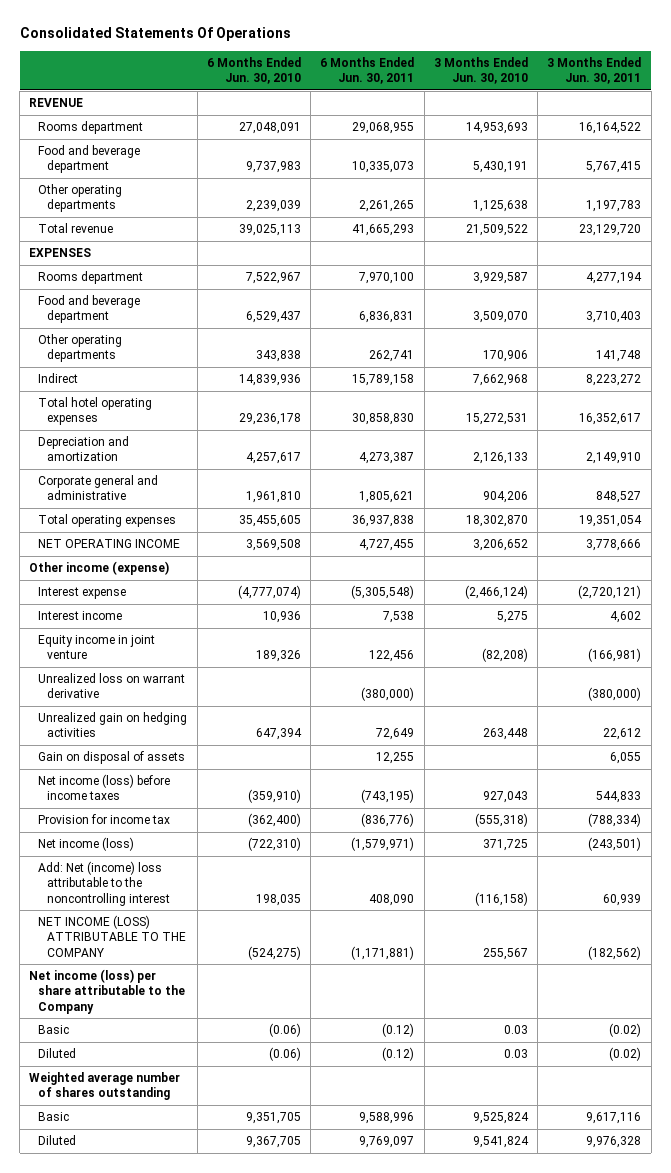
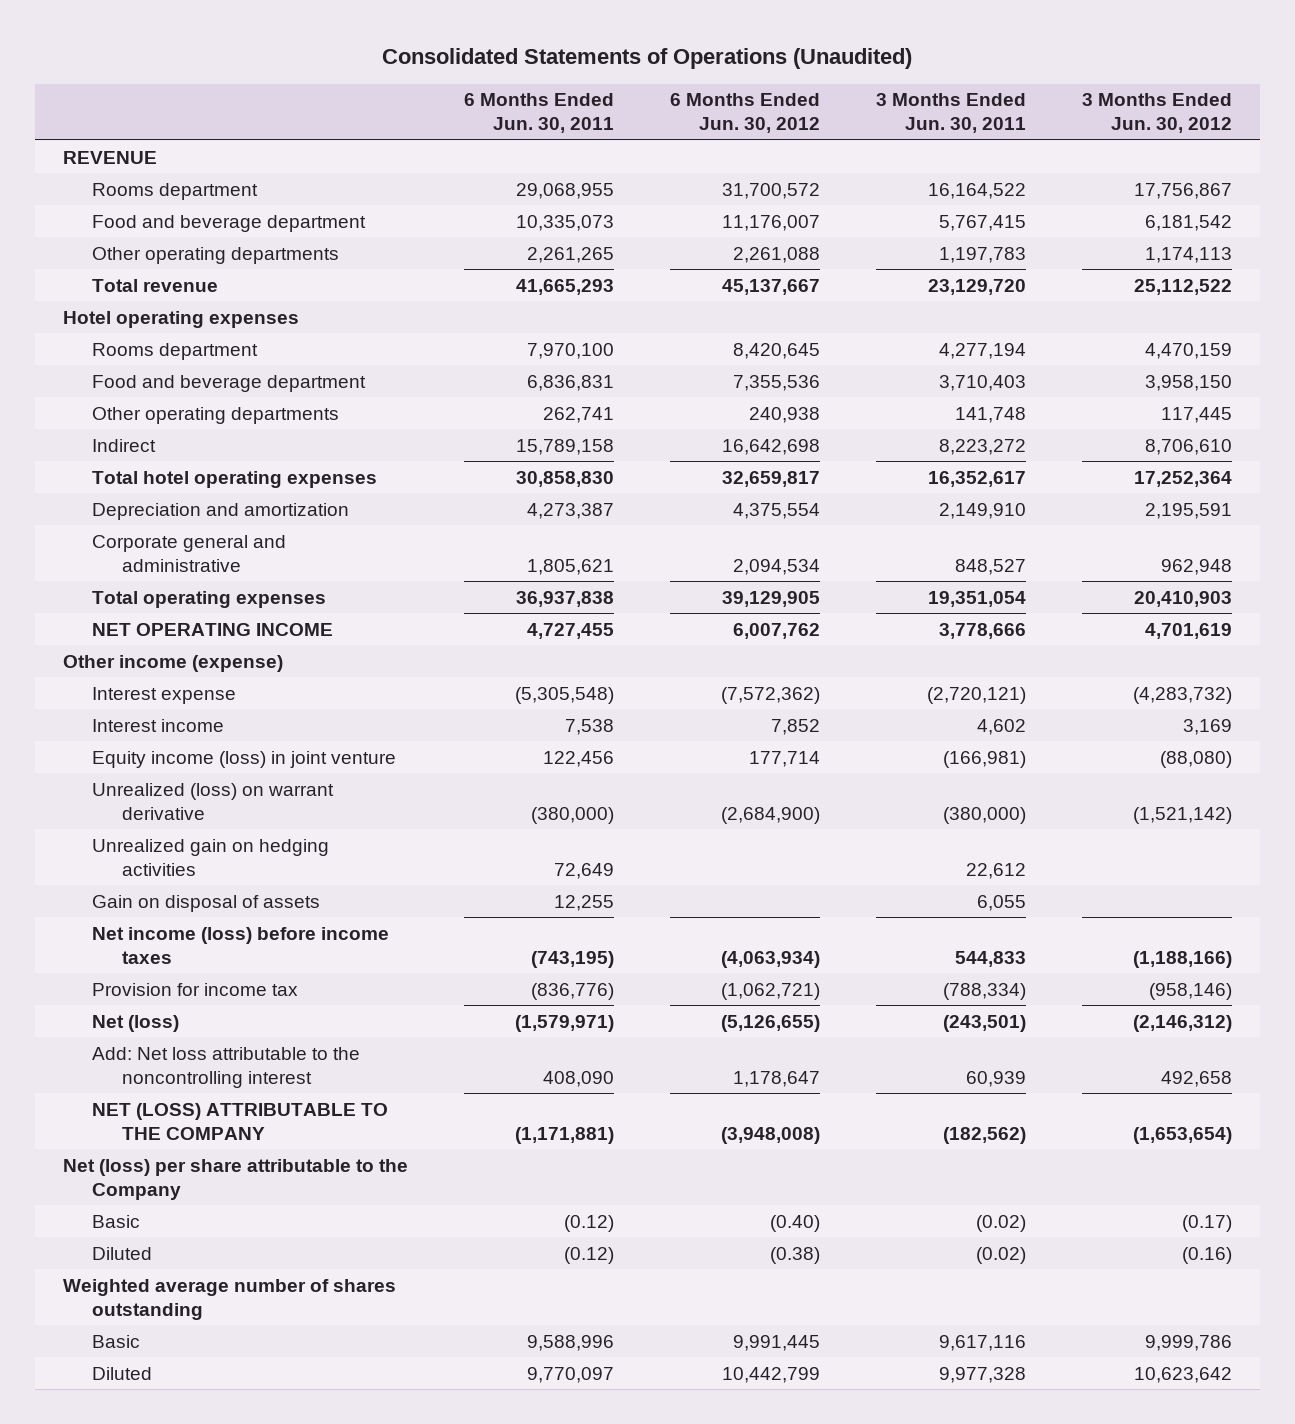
[19,27,291,42] Consolidated Statements Of Operations -> [382,48,913,70] Consolidated Statements of Operations (Unaudited)
[206,56,301,85] 6 Months Ended Jun. 30, 2010 -> none
[433,56,528,85] 3 Months Ended Jun. 30, 2010 -> none
none -> [669,93,820,134] 6 Months Ended Jun. 30, 2012
none -> [1081,93,1232,134] 3 Months Ended Jun. 30, 2012
[29,248,92,258] EXPENSES -> none
none -> [62,310,299,328] Hotel operating expenses
[38,635,156,660] Equity income in joint venture -> [92,750,397,768] Equity income (loss) in joint venture
[38,673,186,699] Unrealized loss on warrant derivative -> [92,782,335,820] Unrealized (loss) on warrant derivative
[38,837,135,852] Net income (loss) -> [92,1014,180,1032] Net (loss)
[38,861,171,906] Add: Net (income) loss attributable to the noncontrolling interest -> [92,1046,361,1088] Add: Net loss attributable to the noncontrolling interest
[38,915,187,957] NET INCOME (LOSS) ATTRIBUTABLE TO THE COMPANY -> [92,1102,389,1140] NET (LOSS) ATTRIBUTABLE TO THE COMPANY
[29,969,186,1014] Net income (loss) per share attributable to the Company -> [62,1158,408,1200] Net (loss) per share attributable to the Company
[359,1136,415,1149] 9,769,097 -> [526,1366,614,1383] 9,770,097
[586,1136,642,1149] 9,976,328 -> [938,1366,1026,1383] 9,977,328

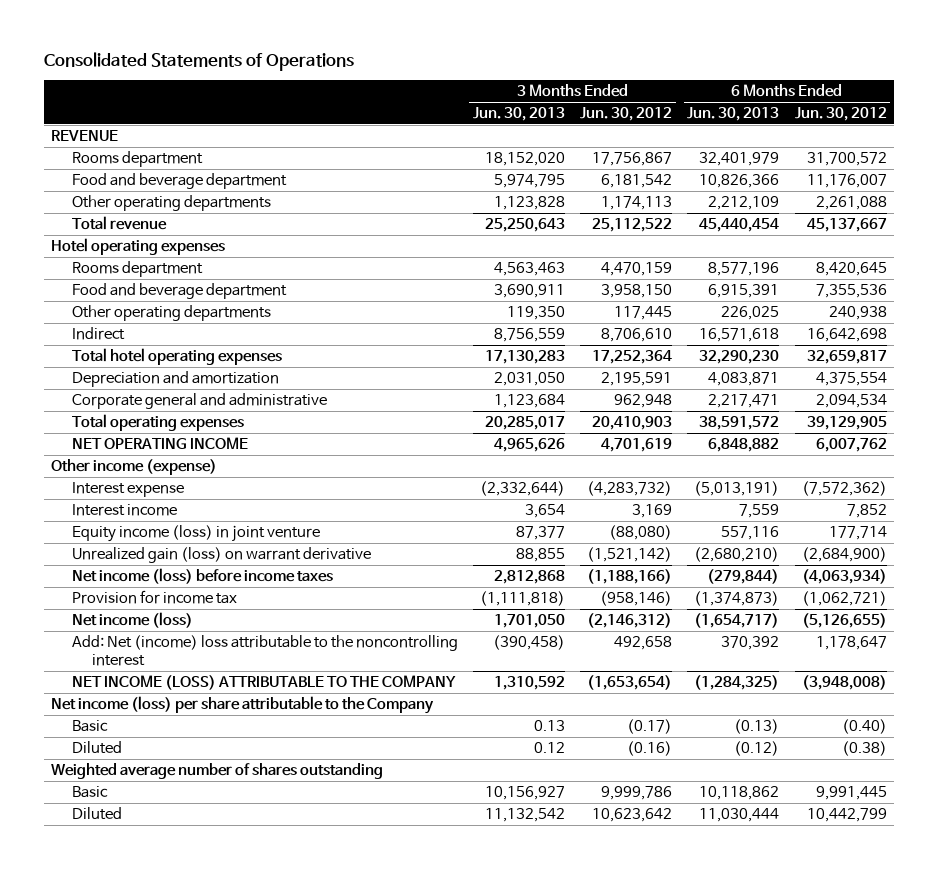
[382,48,913,70] Consolidated Statements of Operations (Unaudited) -> [43,52,354,72] Consolidated Statements of Operations
[463,93,614,134] 6 Months Ended Jun. 30, 2011 -> none
[875,93,1026,134] 3 Months Ended Jun. 30, 2011 -> none
none -> [472,107,565,122] Jun. 30, 2013
none -> [687,107,780,122] Jun. 30, 2013
[92,838,330,876] Unrealized gain on hedging activities -> none
[92,894,321,912] Gain on disposal of assets -> none
[92,782,335,820] Unrealized (loss) on warrant derivative -> [71,547,371,564] Unrealized gain (loss) on warrant derivative
[92,1014,180,1032] Net (loss) -> [71,612,193,629] Net income (loss)
[92,1046,361,1088] Add: Net loss attributable to the noncontrolling interest -> [71,635,458,666] Add: Net (income) loss attributable to the noncontrolling interest
[92,1102,389,1140] NET (LOSS) ATTRIBUTABLE TO THE COMPANY -> [71,675,456,691] NET INCOME (LOSS) ATTRIBUTABLE TO THE COMPANY
[62,1158,408,1200] Net (loss) per share attributable to the Company -> [51,696,435,715] Net income (loss) per share attributable to the Company

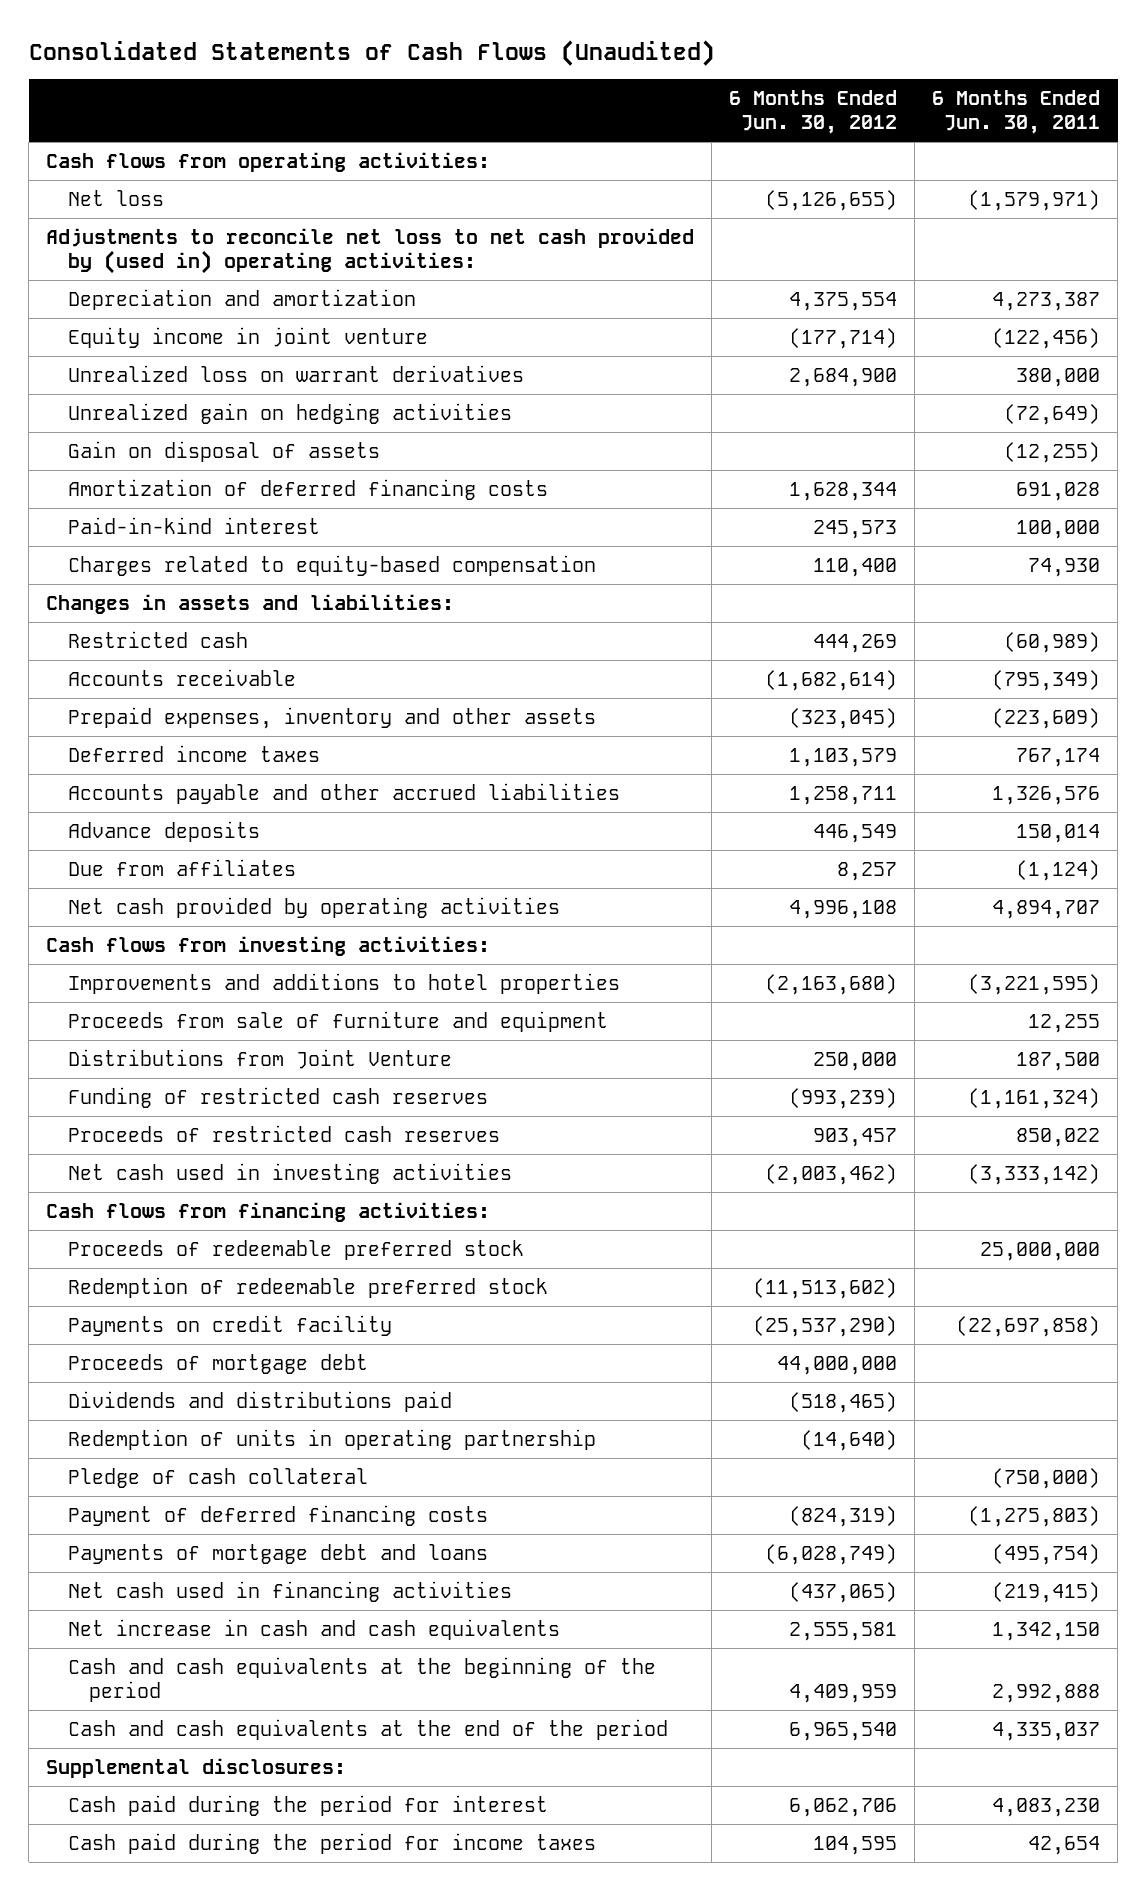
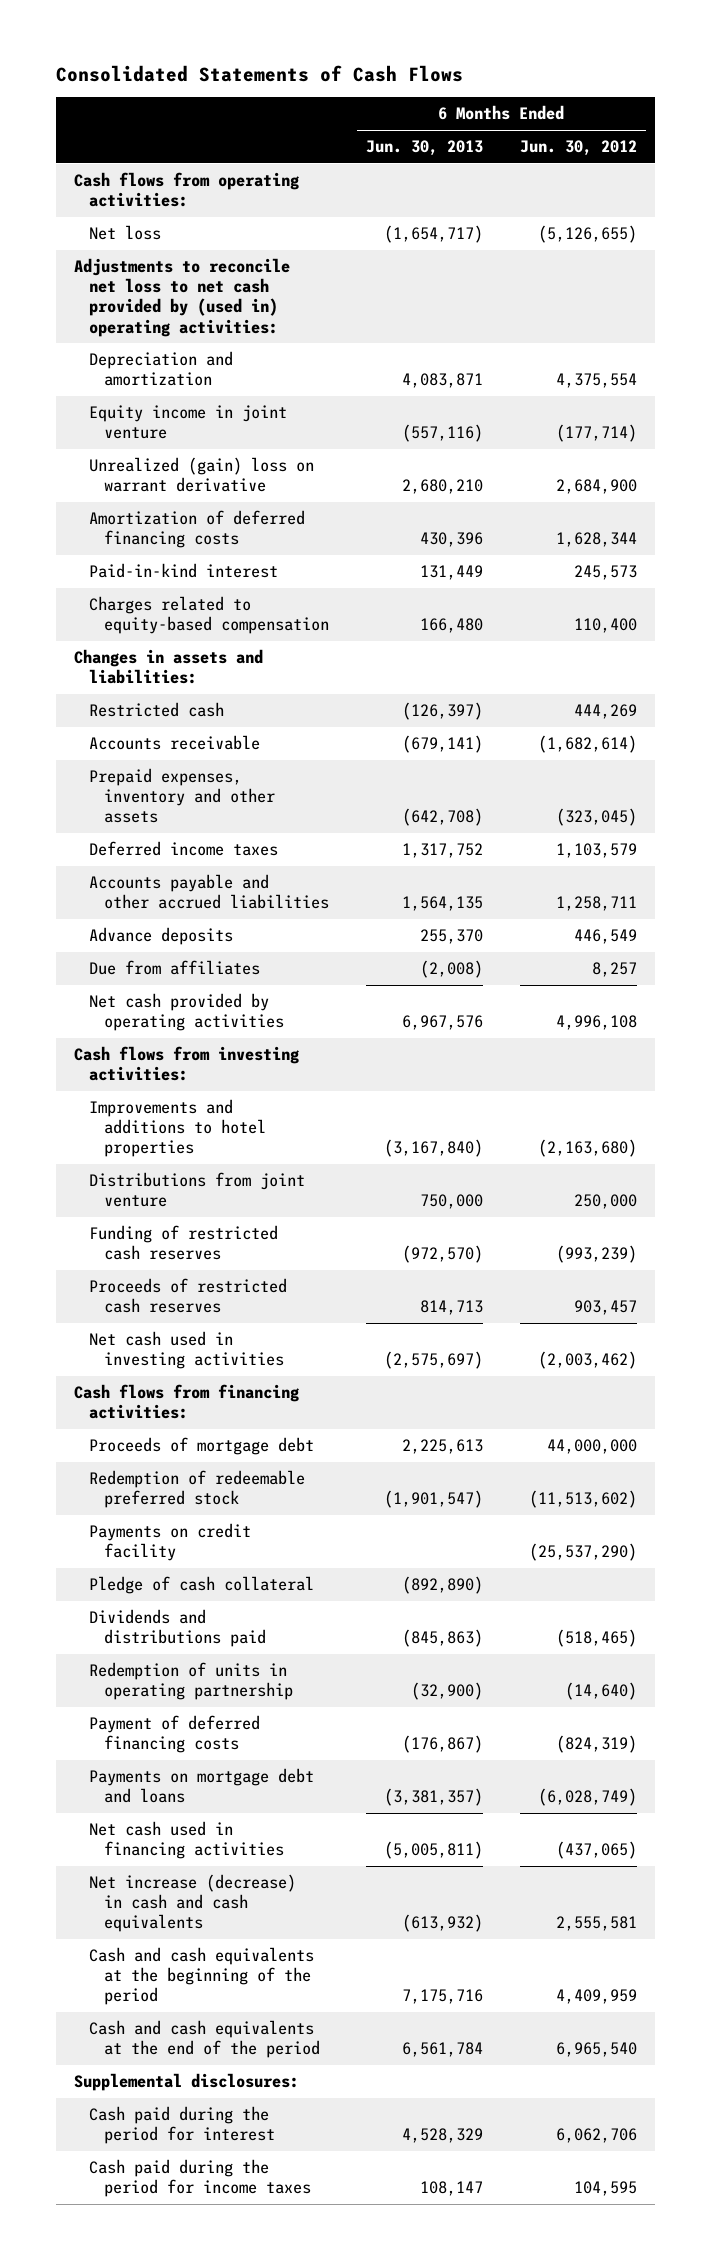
[28,39,715,66] Consolidated Statements of Cash Flows (Unaudited) -> [55,64,463,82] Consolidated Statements of Cash Flows
[932,90,1101,135] 6 Months Ended Jun. 30, 2011 -> none
none -> [366,140,484,157] Jun. 30, 2013
[67,402,512,424] Unrealized gain on hedging activities -> none
[67,440,380,462] Gain on disposal of assets -> none
[67,364,524,382] Unrealized loss on warrant derivatives -> [89,457,315,493] Unrealized (gain) loss on warrant derivative
[67,1010,608,1032] Proceeds from sale of furniture and equipment -> none
[67,1048,452,1069] Distributions from Joint Venture -> [89,1172,306,1208] Distributions from joint venture
[67,1239,524,1260] Proceeds of redeemable preferred stock -> none
[67,1353,368,1374] Proceeds of mortgage debt -> [89,1437,315,1456] Proceeds of mortgage debt
[67,1467,368,1488] Pledge of cash collateral -> [89,1576,315,1595] Pledge of cash collateral
[67,1543,488,1564] Payments of mortgage debt and loans -> [89,1768,315,1804] Payments on mortgage debt and loans
[67,1618,560,1640] Net increase in cash and cash equivalents -> [89,1874,297,1933] Net increase (decrease) in cash and cash equivalents

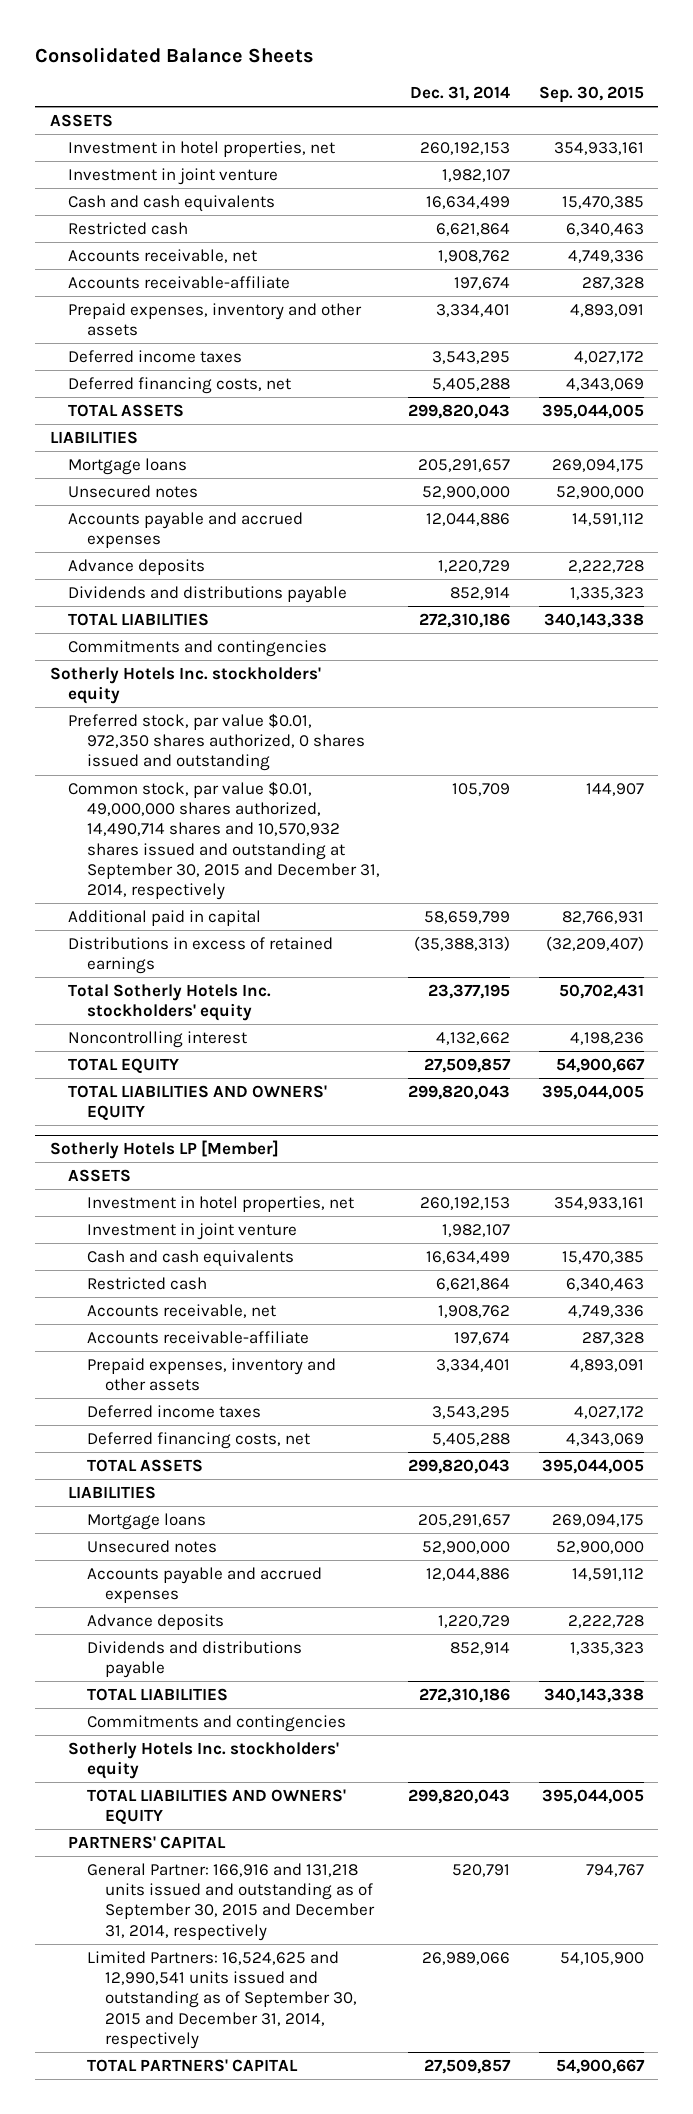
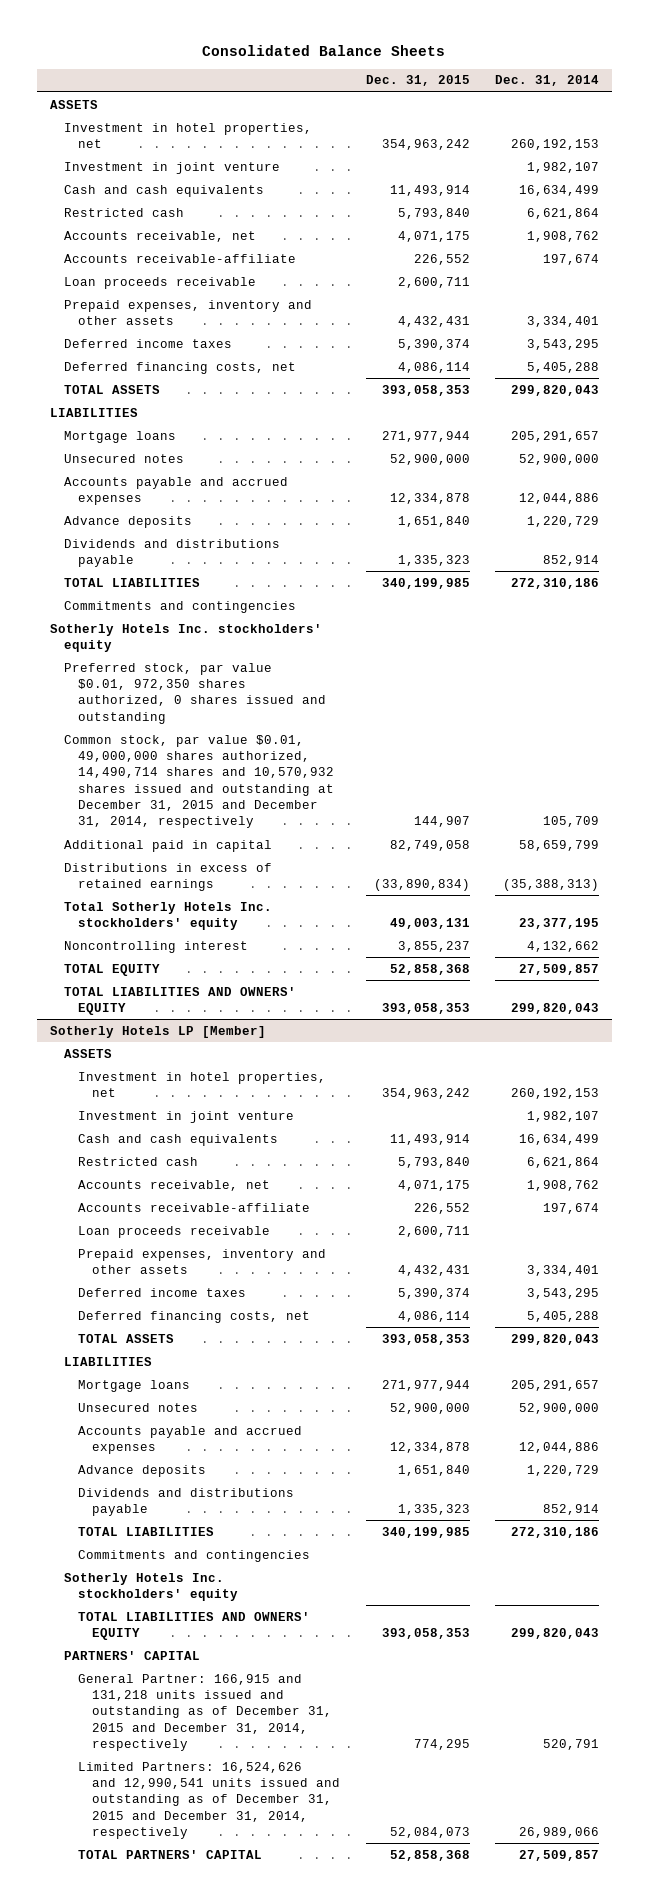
[538,86,644,104] Sep. 30, 2015 -> none
none -> [365,75,470,87] Dec. 31, 2015
none -> [63,276,256,289] Loan proceeds receivable
[68,780,380,901] Common stock, par value $0.01, 49,000,000 shares authorized, 14,490,714 shares and 10,570,932 shares issued and outstanding at September 30, 2015 and December 31, 2014, respectively -> [63,734,334,829] Common stock, par value $0.01, 49,000,000 shares authorized, 14,490,714 shares and 10,570,932 shares issued and outstanding at December 31, 2015 and December 31, 2014, respectively
none -> [77,1225,270,1238] Loan proceeds receivable
[86,1862,376,1941] General Partner: 166,916 and 131,218 units issued and outstanding as of September 30, 2015 and December 31, 2014, respectively -> [77,1673,332,1751] General Partner: 166,915 and 131,218 units issued and outstanding as of December 31, 2015 and December 31, 2014, respectively
[86,1950,358,2049] Limited Partners: 16,524,625 and 12,990,541 units issued and outstanding as of September 30, 2015 and December 31, 2014, respectively -> [77,1761,340,1839] Limited Partners: 16,524,626 and 12,990,541 units issued and outstanding as of December 31, 2015 and December 31, 2014, respectively

